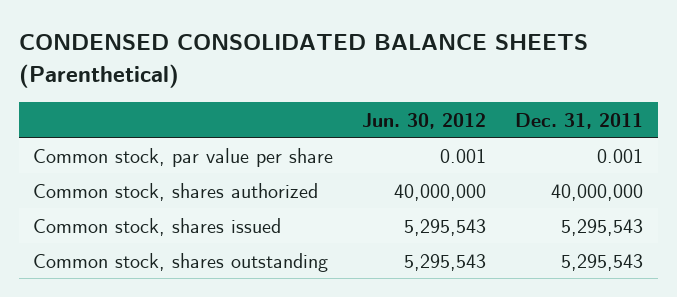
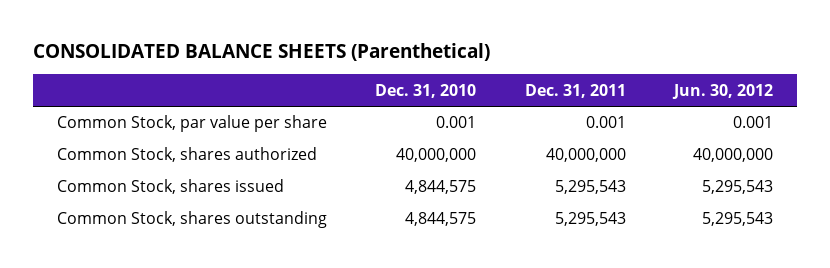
[18,34,588,88] CONDENSED CONSOLIDATED BALANCE SHEETS (Parenthetical) -> [33,43,491,62] CONSOLIDATED BALANCE SHEETS (Parenthetical)
none -> [375,83,477,98] Dec. 31, 2010
[33,147,334,167] Common stock, par value per share -> [57,115,328,133] Common Stock, par value per share
[33,182,319,201] Common stock, shares authorized -> [57,147,318,163] Common Stock, shares authorized
[33,217,282,236] Common stock, shares issued -> [57,179,285,195] Common Stock, shares issued
[33,252,329,272] Common stock, shares outstanding -> [57,211,328,229] Common Stock, shares outstanding

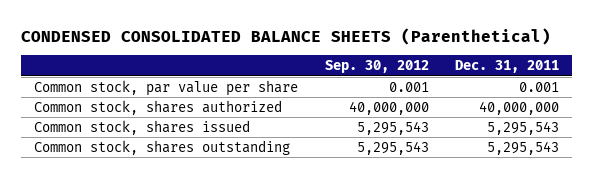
[33,43,491,62] CONSOLIDATED BALANCE SHEETS (Parenthetical) -> [21,28,552,46] CONDENSED CONSOLIDATED BALANCE SHEETS (Parenthetical)
[375,83,477,98] Dec. 31, 2010 -> none
[671,83,773,99] Jun. 30, 2012 -> none
none -> [324,60,429,74] Sep. 30, 2012
[57,115,328,133] Common Stock, par value per share -> [34,79,299,96] Common stock, par value per share
[57,147,318,163] Common Stock, shares authorized -> [34,99,283,115] Common stock, shares authorized
[57,179,285,195] Common Stock, shares issued -> [34,119,251,135] Common stock, shares issued
[57,211,328,229] Common Stock, shares outstanding -> [34,139,291,155] Common stock, shares outstanding

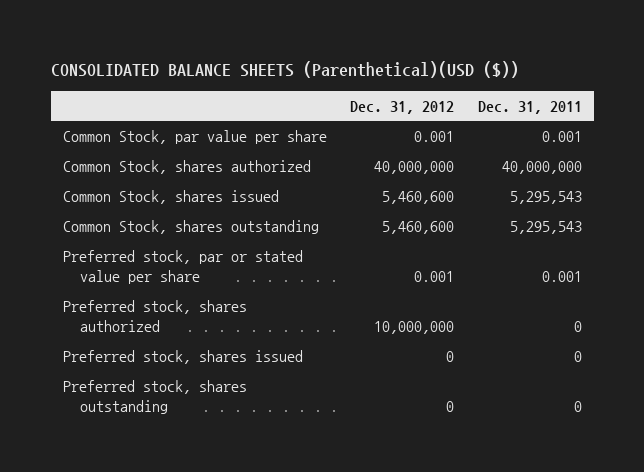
[21,28,552,46] CONDENSED CONSOLIDATED BALANCE SHEETS (Parenthetical) -> [50,61,519,79] CONSOLIDATED BALANCE SHEETS (Parenthetical)(USD ($))
[324,60,429,74] Sep. 30, 2012 -> none
none -> [350,100,455,114] Dec. 31, 2012
[34,79,299,96] Common stock, par value per share -> [62,129,327,144] Common Stock, par value per share
[34,99,283,115] Common stock, shares authorized -> [62,159,311,174] Common Stock, shares authorized
[34,119,251,135] Common stock, shares issued -> [62,189,279,204] Common Stock, shares issued
[34,139,291,155] Common stock, shares outstanding -> [62,219,319,234] Common Stock, shares outstanding
none -> [62,249,303,284] Preferred stock, par or stated value per share
none -> [62,299,247,332] Preferred stock, shares authorized
none -> [62,349,303,364] Preferred stock, shares issued
none -> [62,379,247,414] Preferred stock, shares outstanding

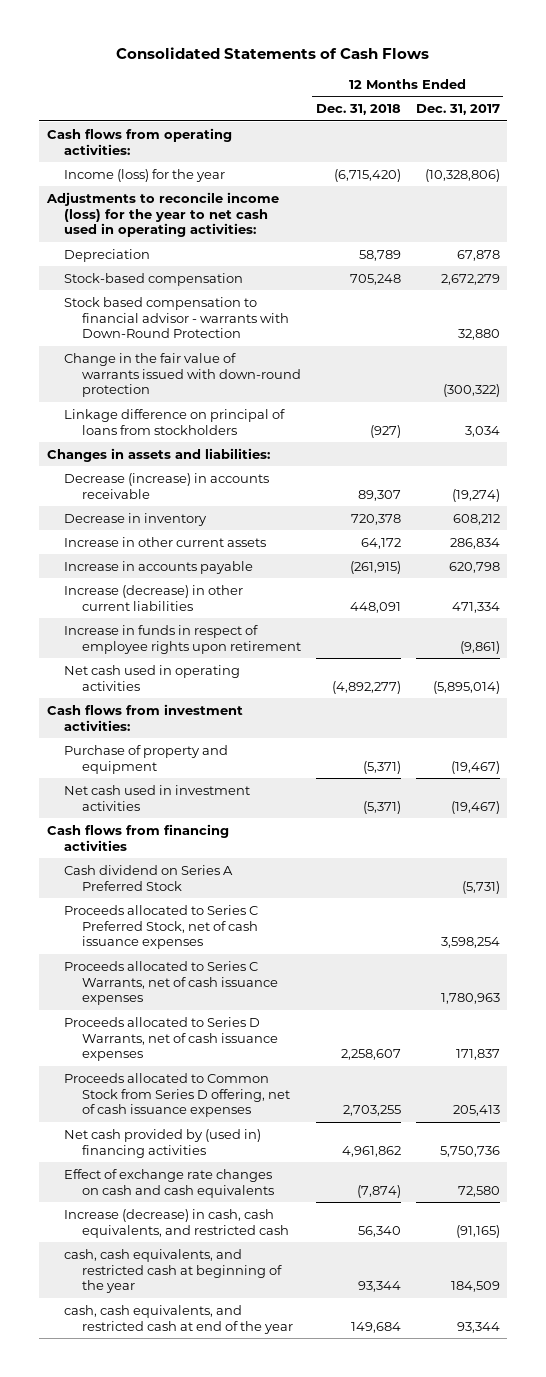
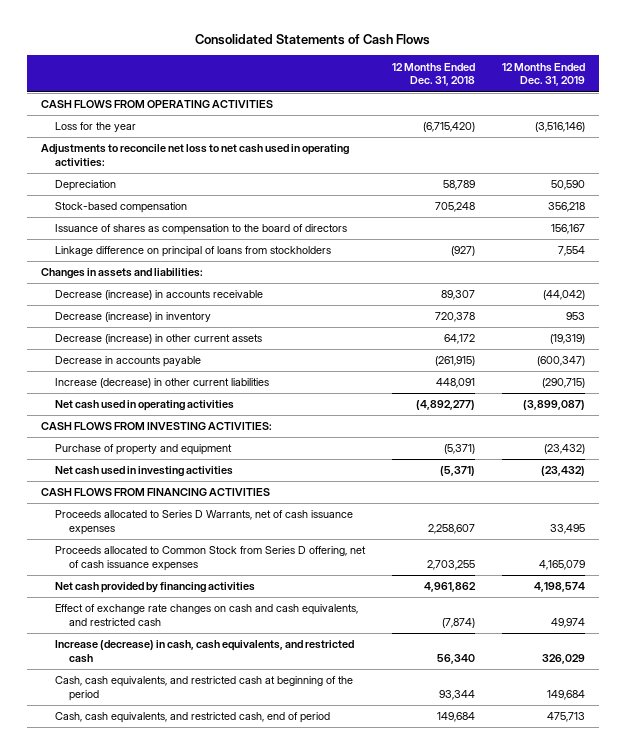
[415,104,500,116] Dec. 31, 2017 -> none
none -> [502,62,586,87] 12 Months Ended Dec. 31, 2019
[46,127,232,155] Cash flows from operating activities: -> [40,100,273,109] CASH FLOWS FROM OPERATING ACTIVITIES
[64,168,226,182] Income (loss) for the year -> [54,122,136,133] Loss for the year
[45,191,279,238] Adjustments to reconcile income (loss) for the year to net cash used in operating activities: -> [40,144,349,167] Adjustments to reconcile net loss to net cash used in operating activities:
[64,296,289,339] Stock based compensation to financial advisor - warrants with Down-Round Protection -> none
[64,352,301,398] Change in the fair value of warrants issued with down-round protection -> none
none -> [54,224,347,236] Issuance of shares as compensation to the board of directors
[64,512,208,526] Decrease in inventory -> [54,312,211,323] Decrease (increase) in inventory
[64,536,267,547] Increase in other current assets -> [54,334,262,345] Decrease (increase) in other current assets
[64,560,254,574] Increase in accounts payable -> [54,356,201,368] Decrease in accounts payable
[64,624,301,654] Increase in funds in respect of employee rights upon retirement -> none
[46,703,243,731] Cash flows from investment activities: -> [40,422,272,431] CASH FLOWS FROM INVESTING ACTIVITIES:
[64,864,234,891] Cash dividend on Series A Preferred Stock -> none
[64,904,259,950] Proceeds allocated to Series C Preferred Stock, net of cash issuance expenses -> none
[64,960,278,1006] Proceeds allocated to Series C Warrants, net of cash issuance expenses -> none
[64,784,251,811] Net cash used in investment activities -> [54,466,233,478] Net cash used in investing activities
[46,823,229,851] Cash flows from financing activities -> [40,488,270,497] CASH FLOWS FROM FINANCING ACTIVITIES
[64,1128,262,1158] Net cash provided by (used in) financing activities -> [54,582,255,594] Net cash provided by financing activities
[64,1168,274,1198] Effect of exchange rate changes on cash and cash equivalents -> [54,604,358,626] Effect of exchange rate changes on cash and cash equivalents, and restricted cash
[64,1248,282,1294] cash, cash equivalents, and restricted cash at beginning of the year -> [54,676,353,701] Cash, cash equivalents, and restricted cash at beginning of the period
[64,1304,293,1334] cash, cash equivalents, and restricted cash at end of the year -> [54,712,330,724] Cash, cash equivalents, and restricted cash, end of period

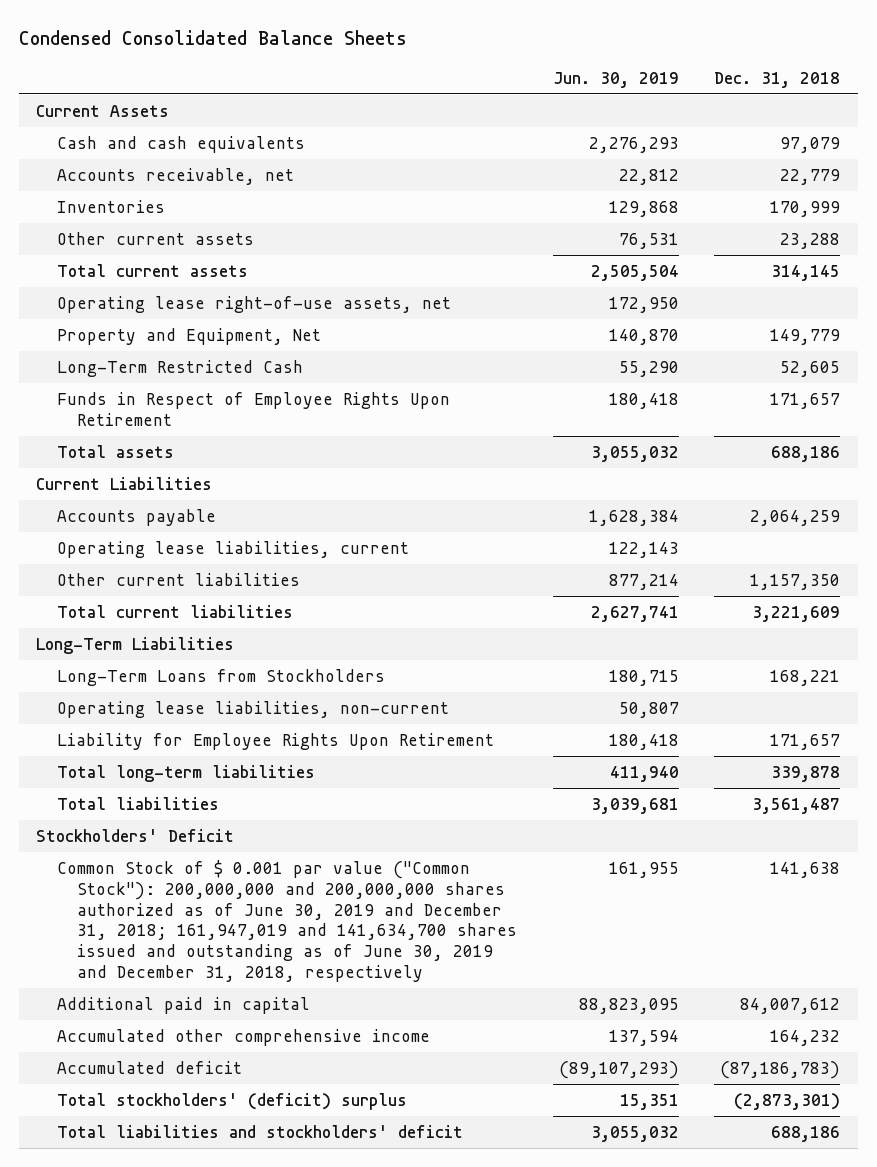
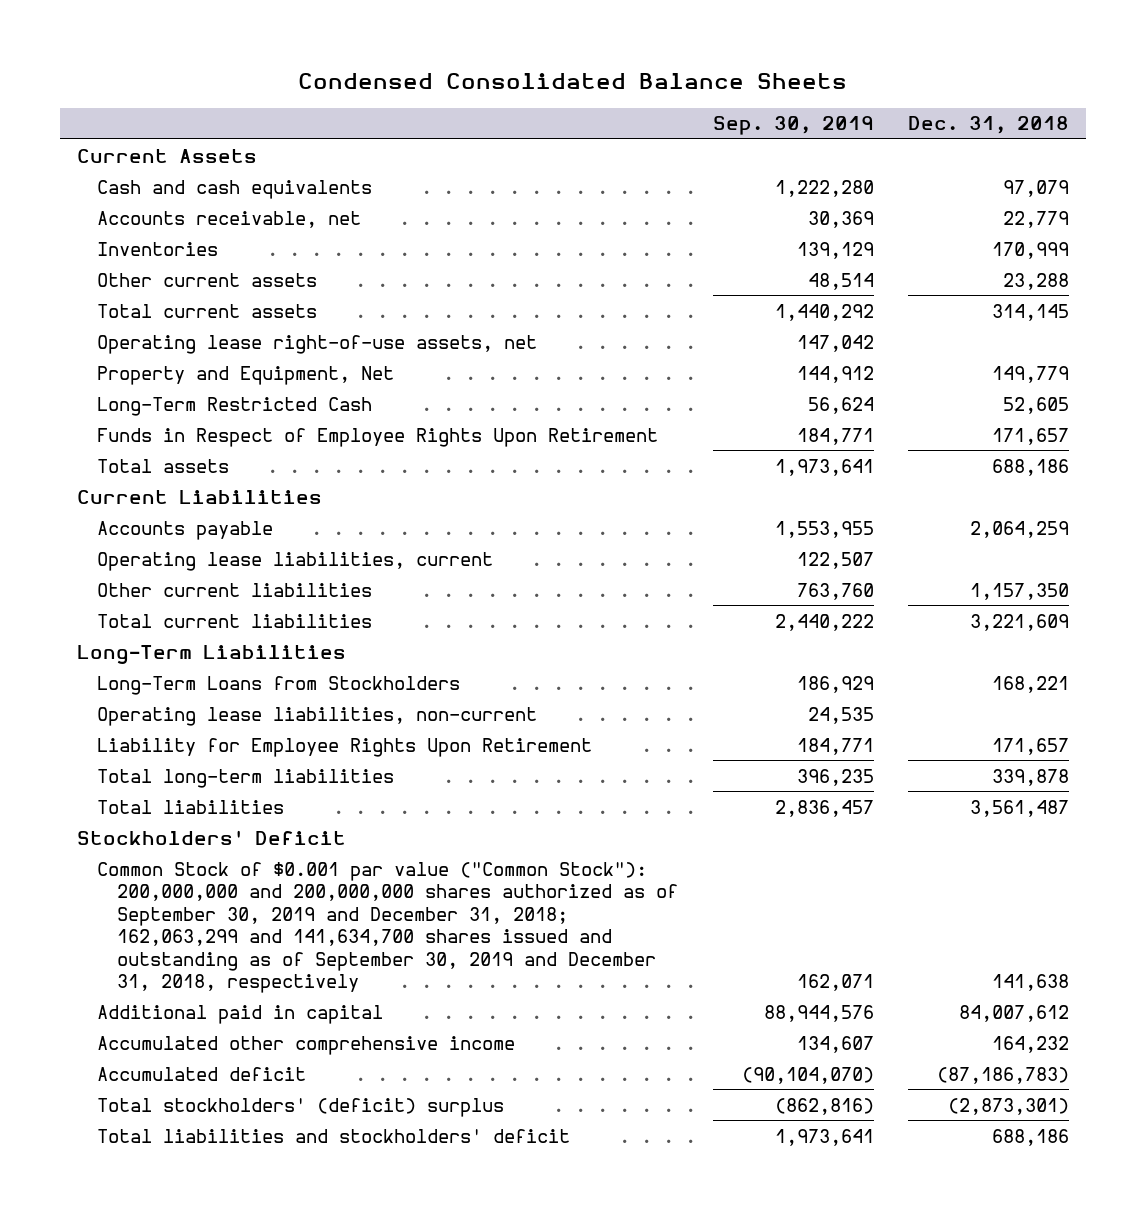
[552,71,679,88] Jun. 30, 2019 -> none
none -> [712,116,874,136] Sep. 30, 2019
[56,859,518,983] Common Stock of $ 0.001 par value ("Common Stock"): 200,000,000 and 200,000,000 shares authorized as of June 30, 2019 and December 31, 2018; 161,947,019 and 141,634,700 shares issued and outstanding as of June 30, 2019 and December 31, 2018, respectively -> [97,861,679,993] Common Stock of $0.001 par value ("Common Stock"): 200,000,000 and 200,000,000 shares authorized as of September 30, 2019 and December 31, 2018; 162,063,299 and 141,634,700 shares issued and outstanding as of September 30, 2019 and December 31, 2018, respectively

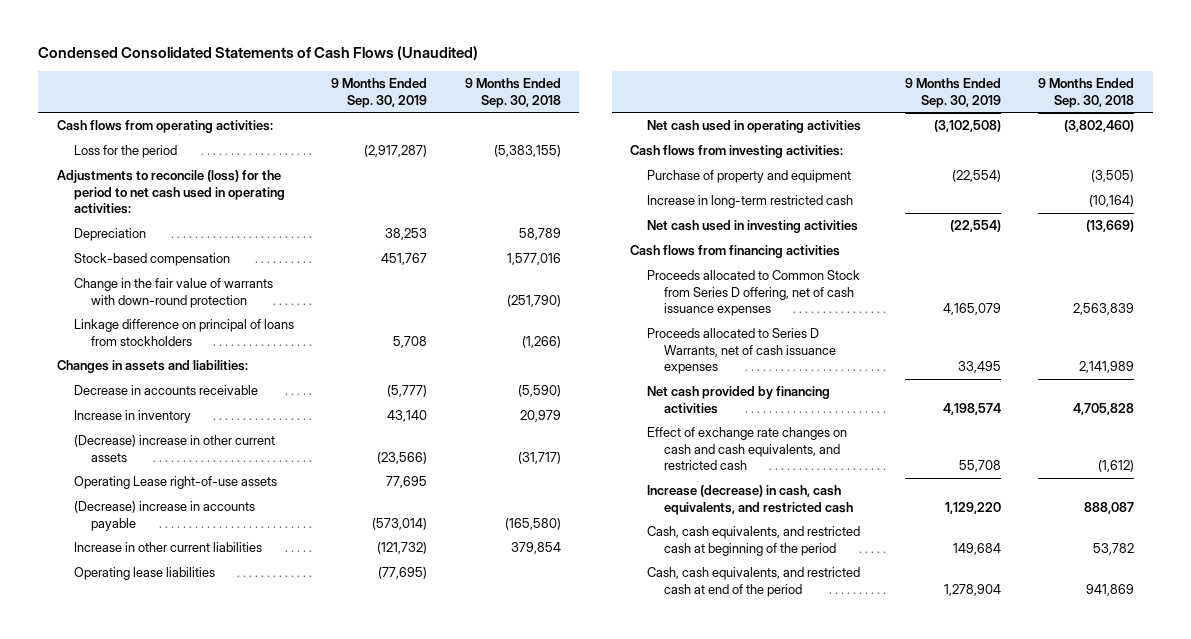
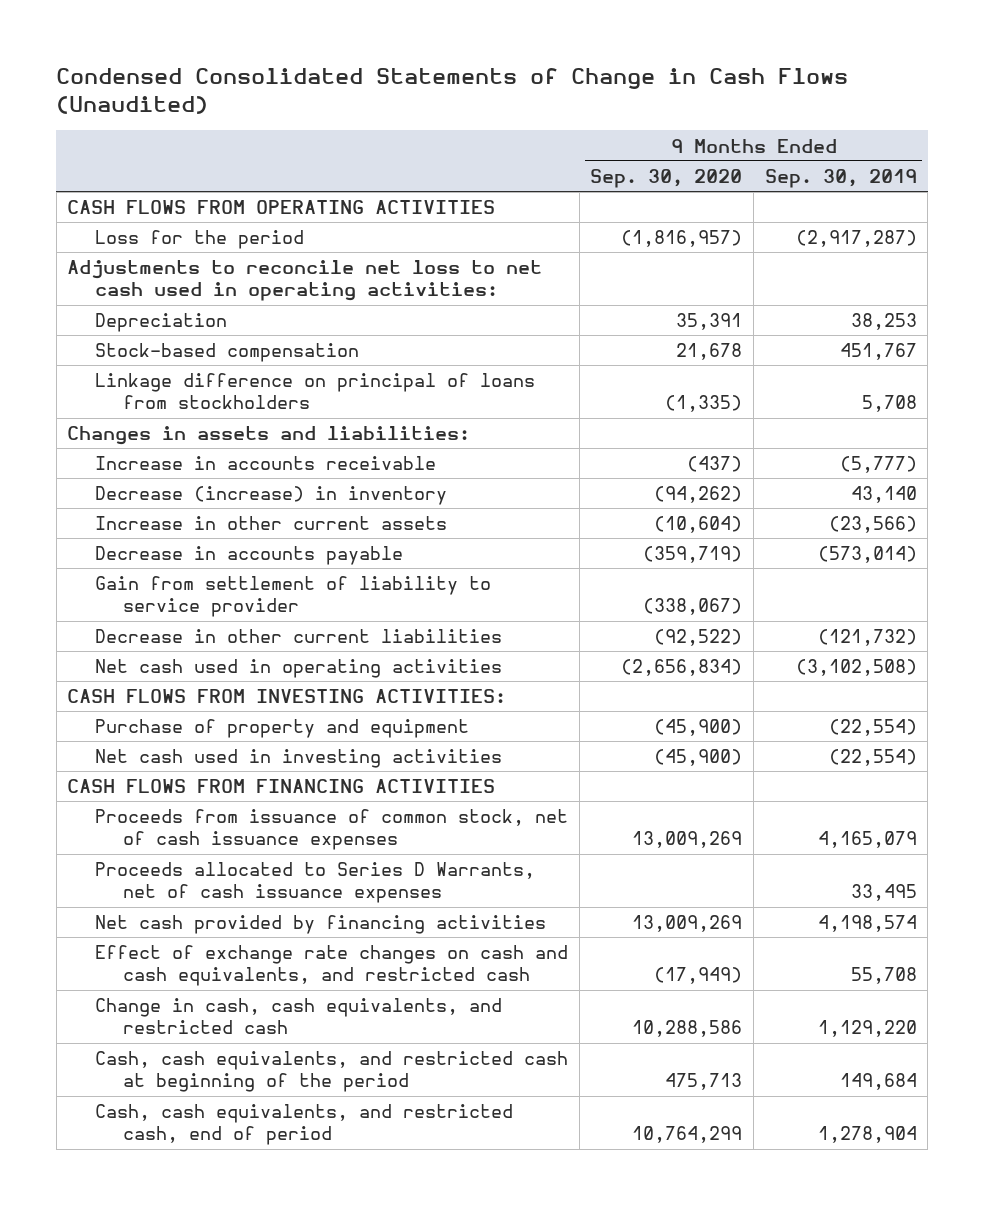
[38,46,479,61] Condensed Consolidated Statements of Cash Flows (Unaudited) -> [56,68,849,115] Condensed Consolidated Statements of Change in Cash Flows (Unaudited)
[464,78,561,108] 9 Months Ended Sep. 30, 2018 -> none
none -> [590,168,743,188] Sep. 30, 2020
[56,120,273,134] Cash flows from operating activities: -> [67,200,496,215] CASH FLOWS FROM OPERATING ACTIVITIES
[56,170,285,215] Adjustments to reconcile (loss) for the period to net cash used in operating activities: -> [67,260,543,302] Adjustments to reconcile net loss to net cash used in operating activities:
[73,278,273,308] Change in the fair value of warrants with down-round protection -> none
[73,476,277,490] Operating Lease right-of-use assets -> none
[73,567,215,581] Operating lease liabilities -> none
[73,385,258,396] Decrease in accounts receivable -> [95,456,437,471] Increase in accounts receivable
[73,410,191,424] Increase in inventory -> [95,486,448,506] Decrease (increase) in inventory
[73,435,275,462] (Decrease) increase in other current assets -> [95,516,448,531] Increase in other current assets
[73,501,255,531] (Decrease) increase in accounts payable -> [95,546,404,566] Decrease in accounts payable
none -> [95,576,492,618] Gain from settlement of liability to service provider
[73,542,262,553] Increase in other current liabilities -> [95,629,503,644] Decrease in other current liabilities
[630,145,844,159] Cash flows from investing activities: -> [67,689,507,704] CASH FLOWS FROM INVESTING ACTIVITIES:
[647,195,854,209] Increase in long-term restricted cash -> none
[630,245,841,259] Cash flows from financing activities -> [67,779,496,794] CASH FLOWS FROM FINANCING ACTIVITIES
[647,270,861,317] Proceeds allocated to Common Stock from Series D offering, net of cash issuance expenses -> [95,809,569,851] Proceeds from issuance of common stock, net of cash issuance expenses
[647,485,854,515] Increase (decrease) in cash, cash equivalents, and restricted cash -> [95,998,503,1035] Change in cash, cash equivalents, and restricted cash
[647,567,861,597] Cash, cash equivalents, and restricted cash at end of the period -> [95,1104,514,1146] Cash, cash equivalents, and restricted cash, end of period

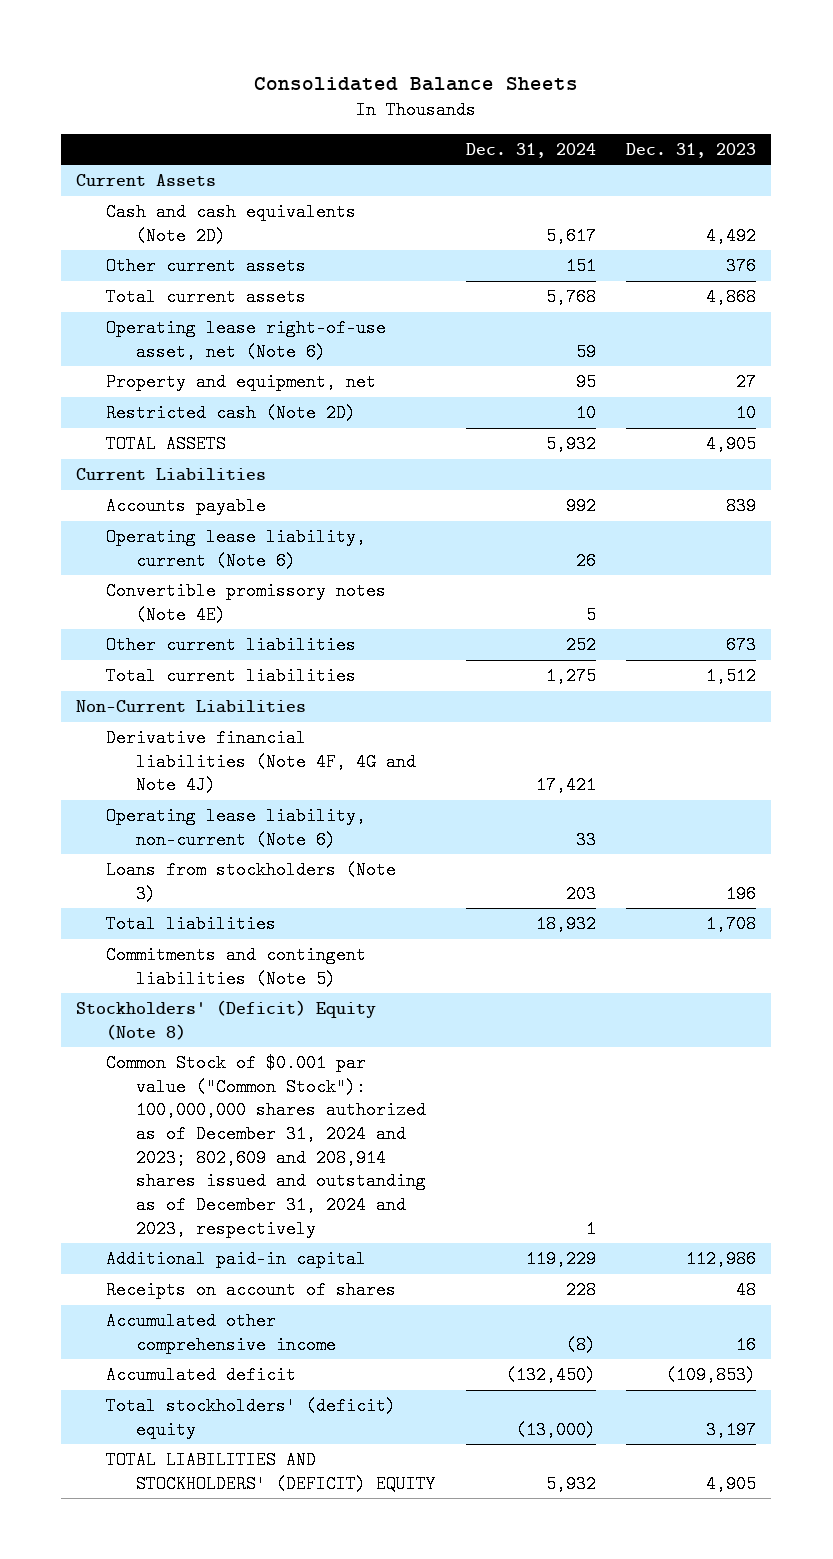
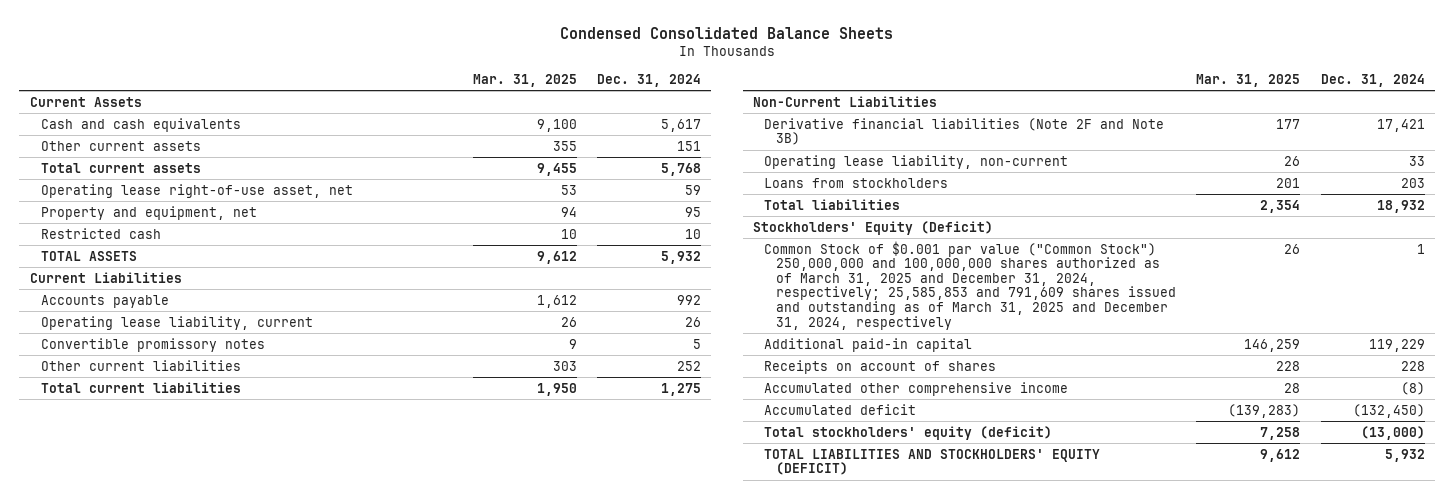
[254,77,579,92] Consolidated Balance Sheets -> [560,26,894,39] Condensed Consolidated Balance Sheets
[626,142,757,158] Dec. 31, 2023 -> none
none -> [472,73,577,87] Mar. 31, 2025
[106,202,357,245] Cash and cash equivalents (Note 2D) -> [40,117,241,132] Cash and cash equivalents
[106,318,387,361] Operating lease right-of-use asset, net (Note 6) -> [40,183,353,198] Operating lease right-of-use asset, net
[106,403,357,422] Restricted cash (Note 2D) -> [40,227,161,239] Restricted cash
[106,527,367,570] Operating lease liability, current (Note 6) -> [40,315,313,330] Operating lease liability, current
[106,581,387,624] Convertible promissory notes (Note 4E) -> [40,337,265,352] Convertible promissory notes
[106,728,416,795] Derivative financial liabilities (Note 4F, 4G and Note 4J) -> [764,117,1165,146] Derivative financial liabilities (Note 2F and Note 3B)
[106,806,367,849] Operating lease liability, non-current (Note 6) -> [764,154,1069,169] Operating lease liability, non-current
[106,860,397,903] Loans from stockholders (Note 3) -> [764,177,949,188] Loans from stockholders
[106,945,367,988] Commitments and contingent liabilities (Note 5) -> none
[76,999,377,1040] Stockholders' (Deficit) Equity (Note 8) -> [752,220,993,235] Stockholders' Equity (Deficit)
[106,1053,426,1238] Common Stock of $0.001 par value ("Common Stock"): 100,000,000 shares authorized as of December 31, 2024 and 2023; 802,609 and 208,914 shares issued and outstanding as of December 31, 2024 and 2023, respectively -> [764,240,1176,330] Common Stock of $0.001 par value ("Common Stock") 250,000,000 and 100,000,000 shares authorized as of March 31, 2025 and December 31, 2024, respectively; 25,585,853 and 791,609 shares issued and outstanding as of March 31, 2025 and December 31, 2024, respectively
[106,1396,397,1439] Total stockholders' (deficit) equity -> [764,425,1053,440] Total stockholders' equity (deficit)
[106,1450,436,1493] TOTAL LIABILITIES AND STOCKHOLDERS' (DEFICIT) EQUITY -> [764,448,1101,476] TOTAL LIABILITIES AND STOCKHOLDERS' EQUITY (DEFICIT)

